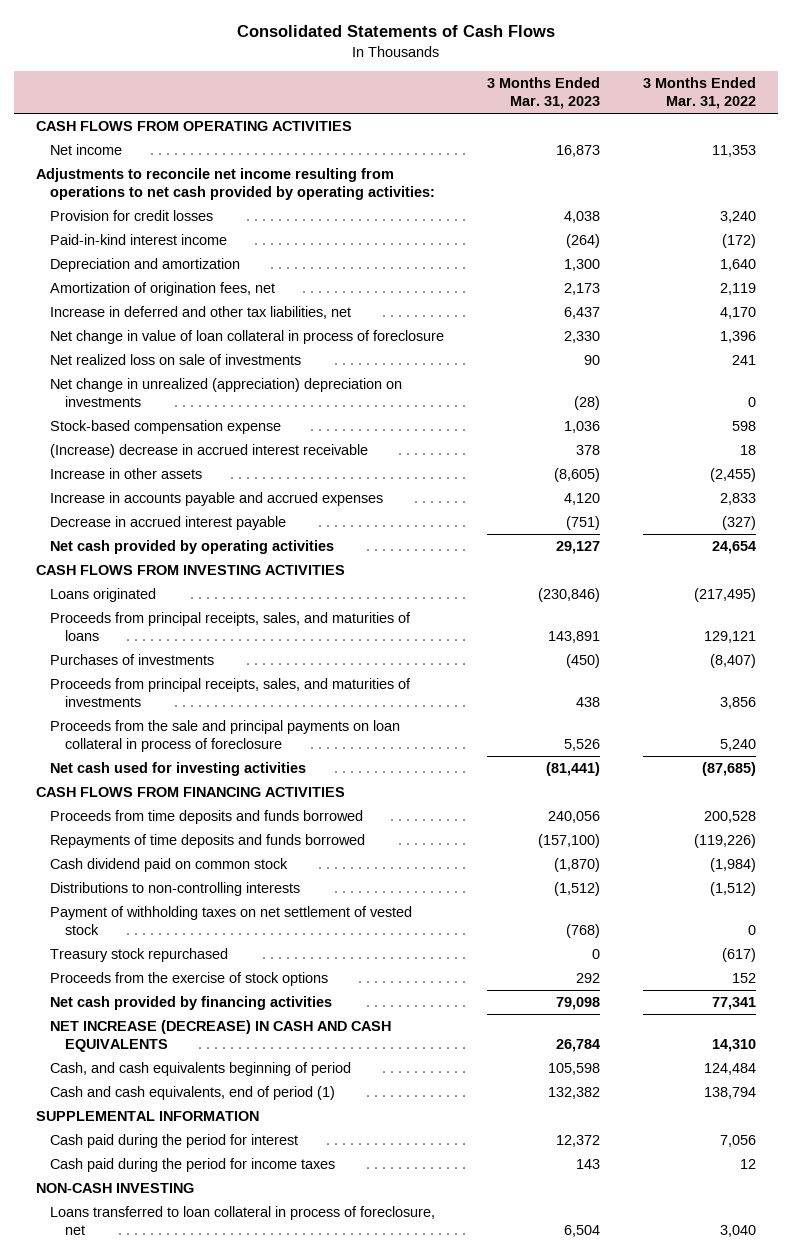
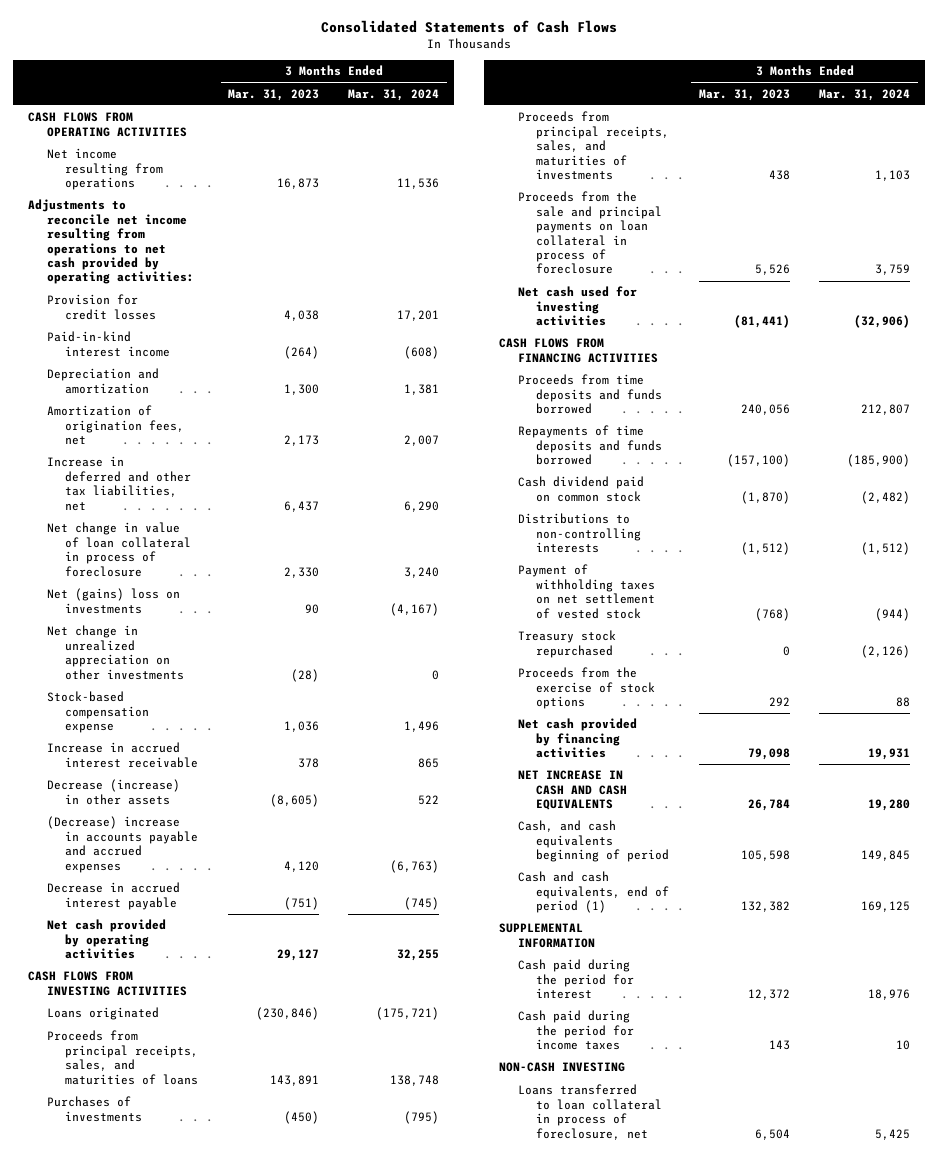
[643,77,757,110] 3 Months Ended Mar. 31, 2022 -> none
none -> [348,88,440,101] Mar. 31, 2024
[50,144,123,156] Net income -> [46,148,164,191] Net income resulting from operations
[50,354,302,366] Net realized loss on sale of investments -> [46,588,180,614] Net (gains) loss on investments
[50,378,403,407] Net change in unrealized (appreciation) depreciation on investments -> [46,625,185,680] Net change in unrealized appreciation on other investments
[50,444,369,459] (Increase) decrease in accrued interest receivable -> [46,742,199,768] Increase in accrued interest receivable
[50,468,203,480] Increase in other assets -> [46,779,180,805] Decrease (increase) in other assets
[50,492,384,507] Increase in accounts payable and accrued expenses -> [46,816,199,873] (Decrease) increase in accounts payable and accrued expenses
[50,1020,392,1052] NET INCREASE (DECREASE) IN CASH AND CASH EQUIVALENTS -> [517,770,628,811] NET INCREASE IN CASH AND CASH EQUIVALENTS

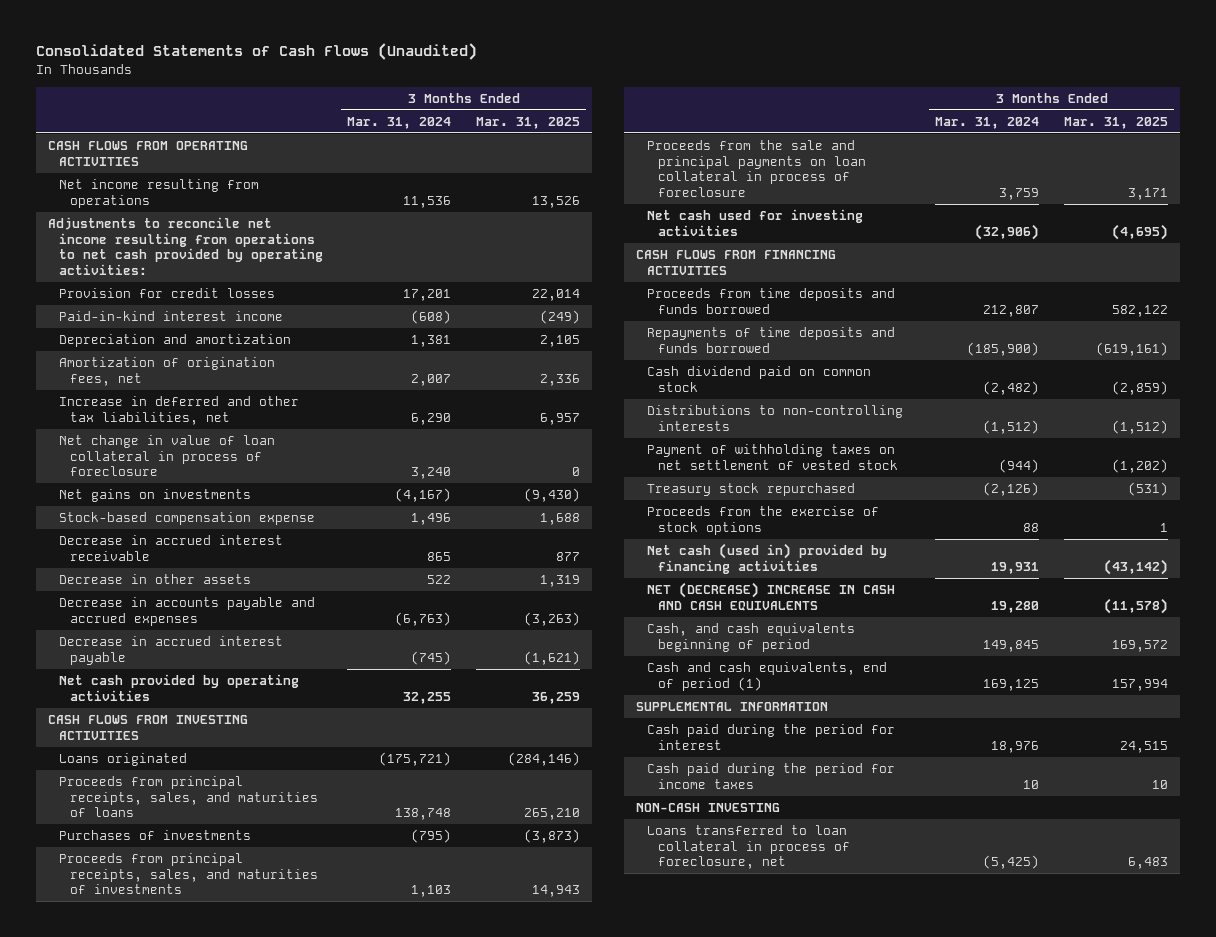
[321,19,618,33] Consolidated Statements of Cash Flows -> [36,43,478,61] Consolidated Statements of Cash Flows (Unaudited)
[227,88,319,101] Mar. 31, 2023 -> none
none -> [475,117,580,130] Mar. 31, 2025
[46,625,185,680] Net change in unrealized appreciation on other investments -> none
[46,588,180,614] Net (gains) loss on investments -> [59,489,252,503] Net gains on investments
[46,742,199,768] Increase in accrued interest receivable -> [59,535,284,561] Decrease in accrued interest receivable
[46,779,180,805] Decrease (increase) in other assets -> [59,574,252,585] Decrease in other assets
[46,816,199,873] (Decrease) increase in accounts payable and accrued expenses -> [59,597,316,626] Decrease in accounts payable and accrued expenses
[517,718,637,759] Net cash provided by financing activities -> [647,543,888,574] Net cash (used in) provided by financing activities
[517,770,628,811] NET INCREASE IN CASH AND CASH EQUIVALENTS -> [647,582,896,611] NET (DECREASE) INCREASE IN CASH AND CASH EQUIVALENTS
[875,1128,911,1140] 5,425 -> [983,855,1040,870] (5,425)

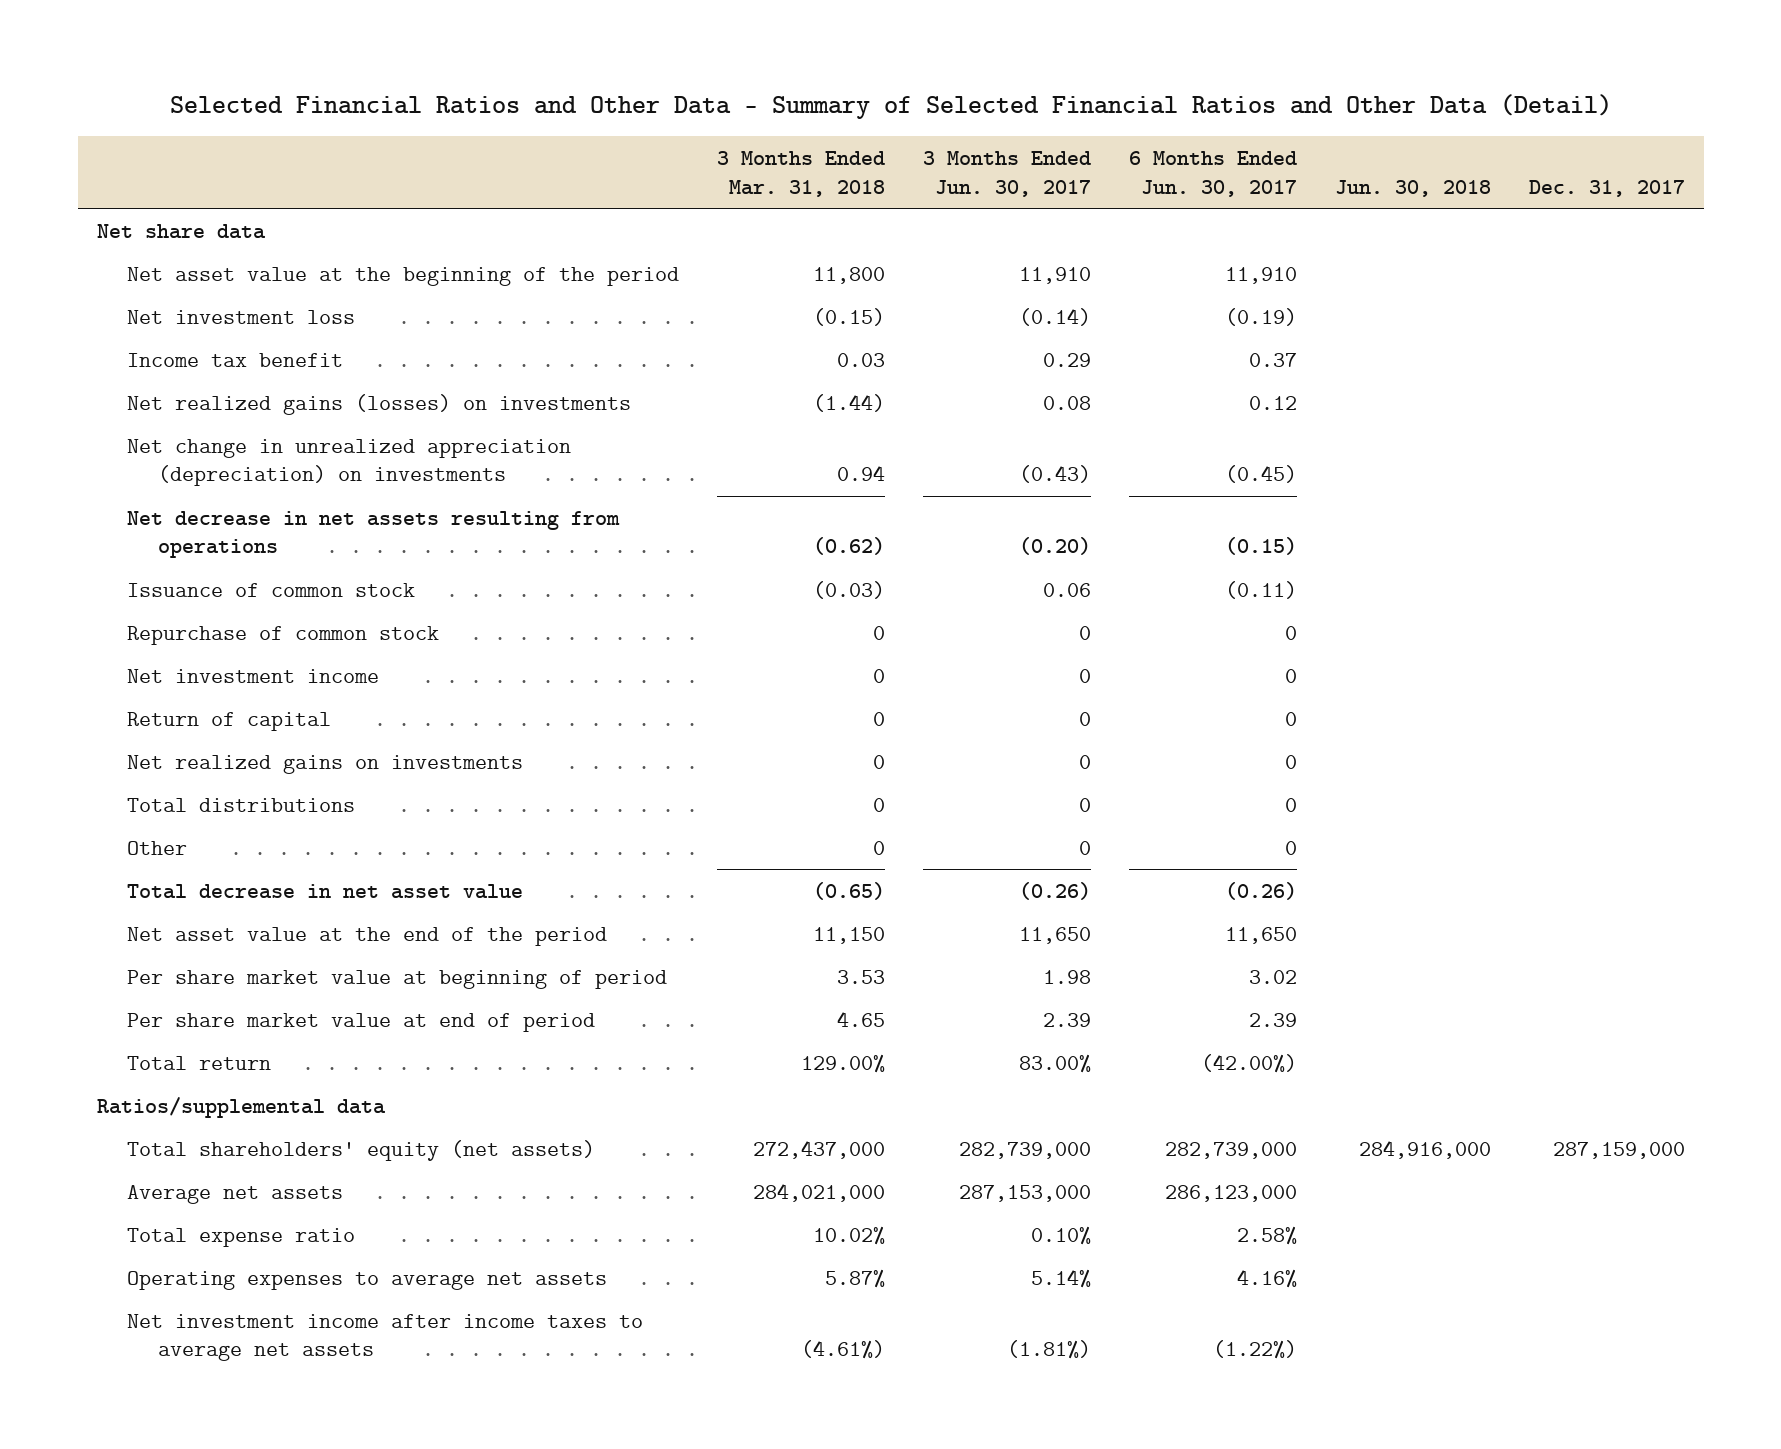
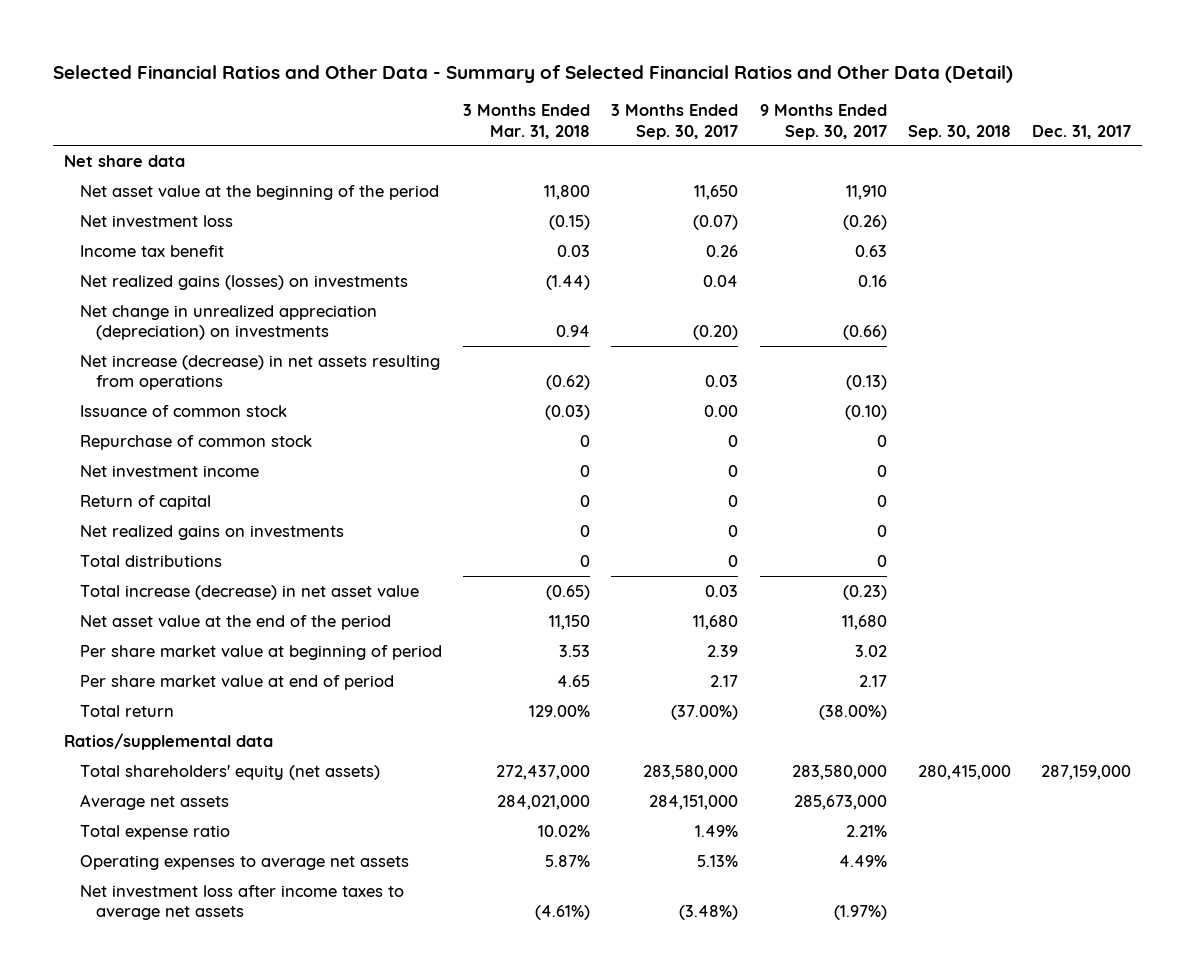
[923,150,1092,197] 3 Months Ended Jun. 30, 2017 -> none
[1128,150,1297,197] 6 Months Ended Jun. 30, 2017 -> none
[1334,179,1491,197] Jun. 30, 2018 -> none
none -> [611,103,739,140] 3 Months Ended Sep. 30, 2017
none -> [759,103,887,140] 9 Months Ended Sep. 30, 2017
none -> [908,124,1012,140] Sep. 30, 2018
[127,510,621,559] Net decrease in net assets resulting from operations -> [79,354,440,391] Net increase (decrease) in net assets resulting from operations
[127,840,188,855] Other -> none
[127,883,524,899] Total decrease in net asset value -> [79,584,419,600] Total increase (decrease) in net asset value
[127,1313,644,1362] Net investment income after income taxes to average net assets -> [79,884,404,921] Net investment loss after income taxes to average net assets

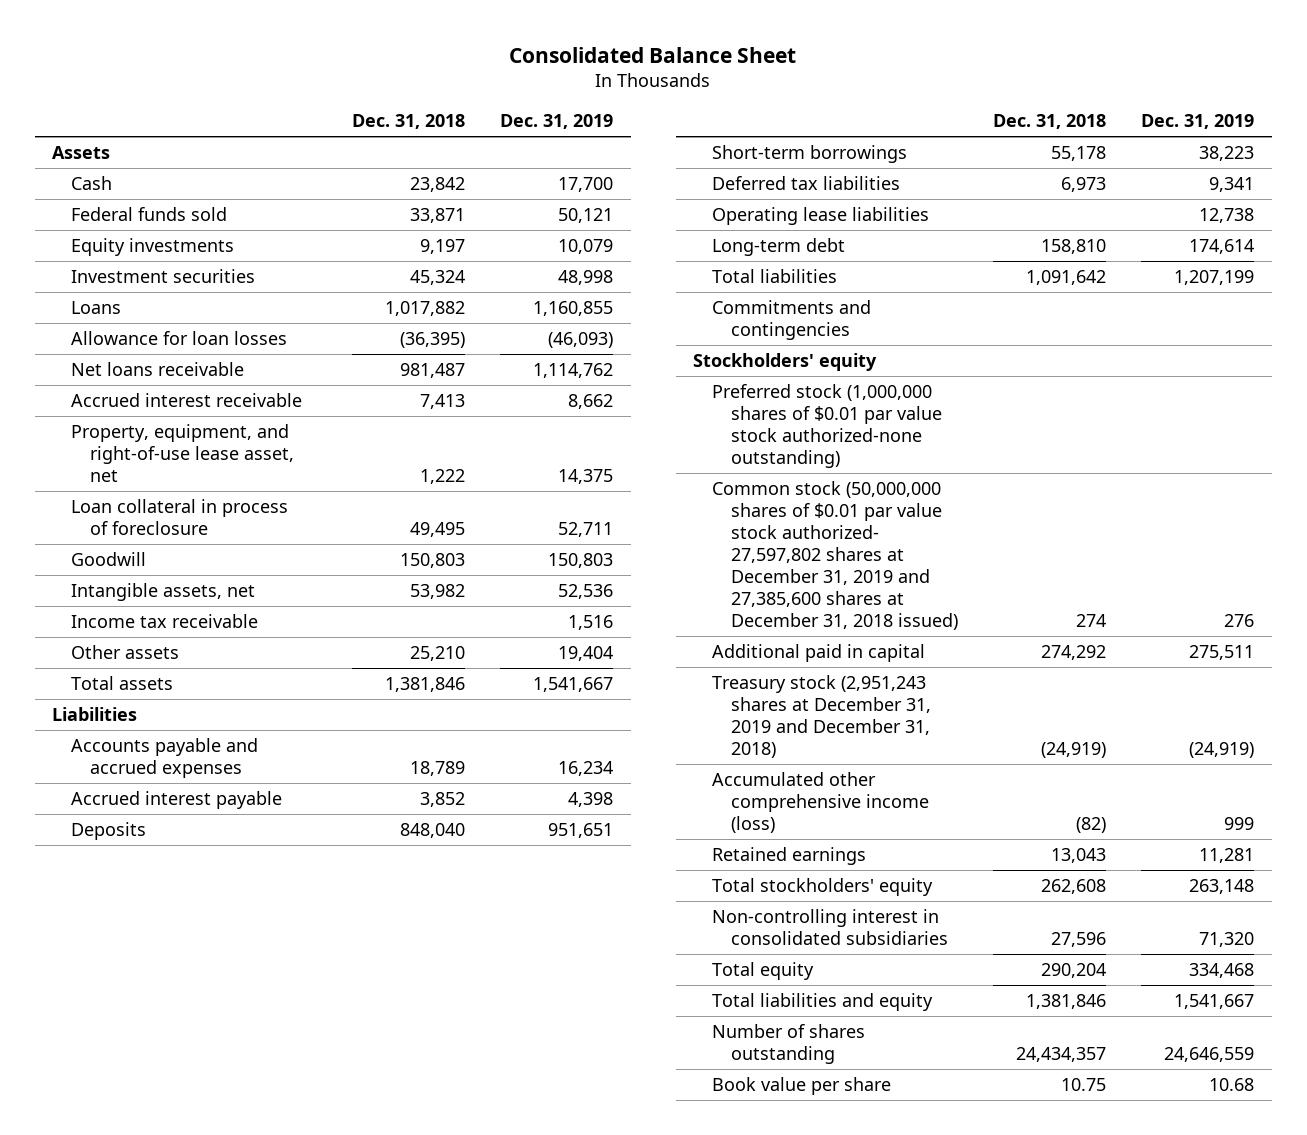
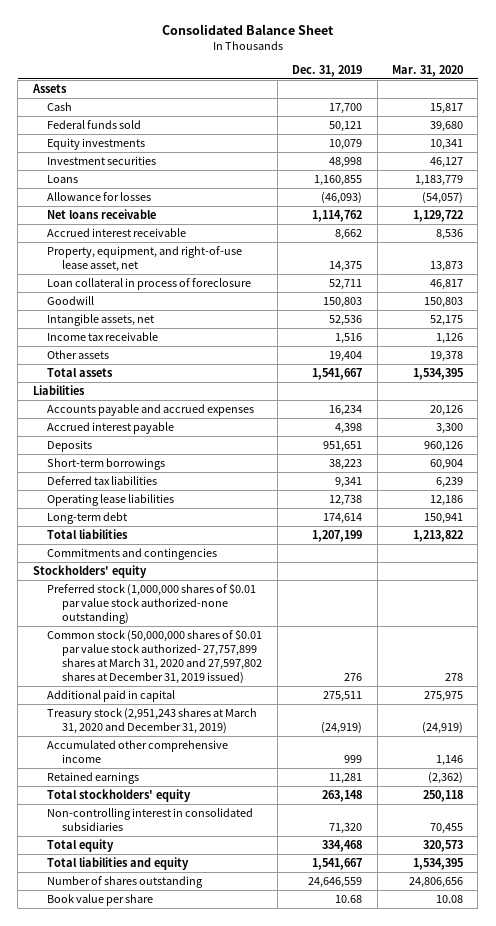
[352,114,466,130] Dec. 31, 2018 -> none
none -> [391,64,463,77] Mar. 31, 2020
[71,330,288,345] Allowance for loan losses -> [47,192,152,202] Allowance for losses
[712,480,959,631] Common stock (50,000,000 shares of $0.01 par value stock authorized- 27,597,802 shares at December 31, 2019 and 27,385,600 shares at December 31, 2018 issued) -> [47,629,263,684] Common stock (50,000,000 shares of $0.01 par value stock authorized- 27,757,899 shares at March 31, 2020 and 27,597,802 shares at December 31, 2019 issued)
[712,674,932,759] Treasury stock (2,951,243 shares at December 31, 2019 and December 31, 2018) -> [47,708,258,735] Treasury stock (2,951,243 shares at March 31, 2020 and December 31, 2019)
[712,771,930,834] Accumulated other comprehensive income (loss) -> [47,740,229,764] Accumulated other comprehensive income

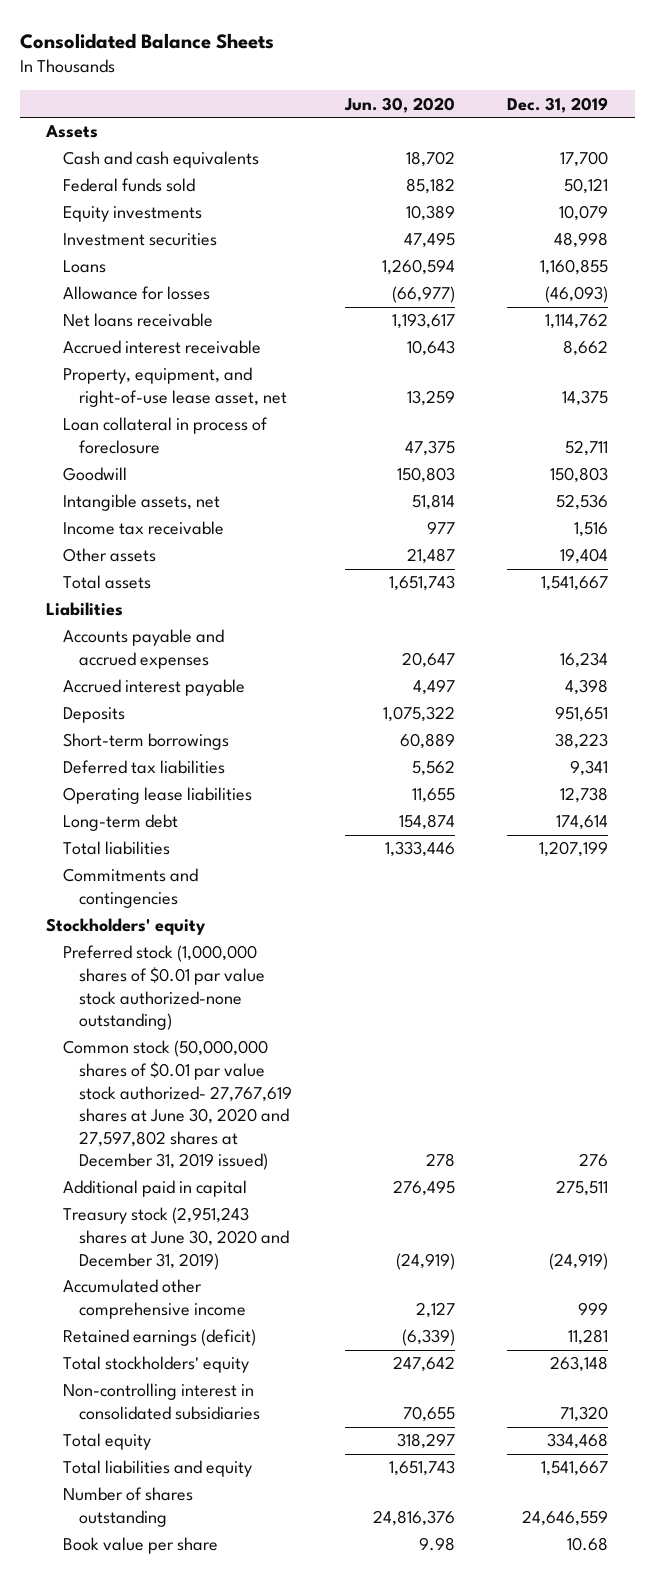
[161,23,334,35] Consolidated Balance Sheet -> [20,33,275,50] Consolidated Balance Sheets
[391,64,463,77] Mar. 31, 2020 -> none
none -> [343,96,455,113] Jun. 30, 2020
[47,102,73,112] Cash -> [62,151,259,169] Cash and cash equivalents
[47,629,263,684] Common stock (50,000,000 shares of $0.01 par value stock authorized- 27,757,899 shares at March 31, 2020 and 27,597,802 shares at December 31, 2019 issued) -> [62,1040,293,1171] Common stock (50,000,000 shares of $0.01 par value stock authorized- 27,767,619 shares at June 30, 2020 and 27,597,802 shares at December 31, 2019 issued)
[47,708,258,735] Treasury stock (2,951,243 shares at March 31, 2020 and December 31, 2019) -> [62,1207,290,1270] Treasury stock (2,951,243 shares at June 30, 2020 and December 31, 2019)
[47,772,140,785] Retained earnings -> [62,1329,256,1347] Retained earnings (deficit)

